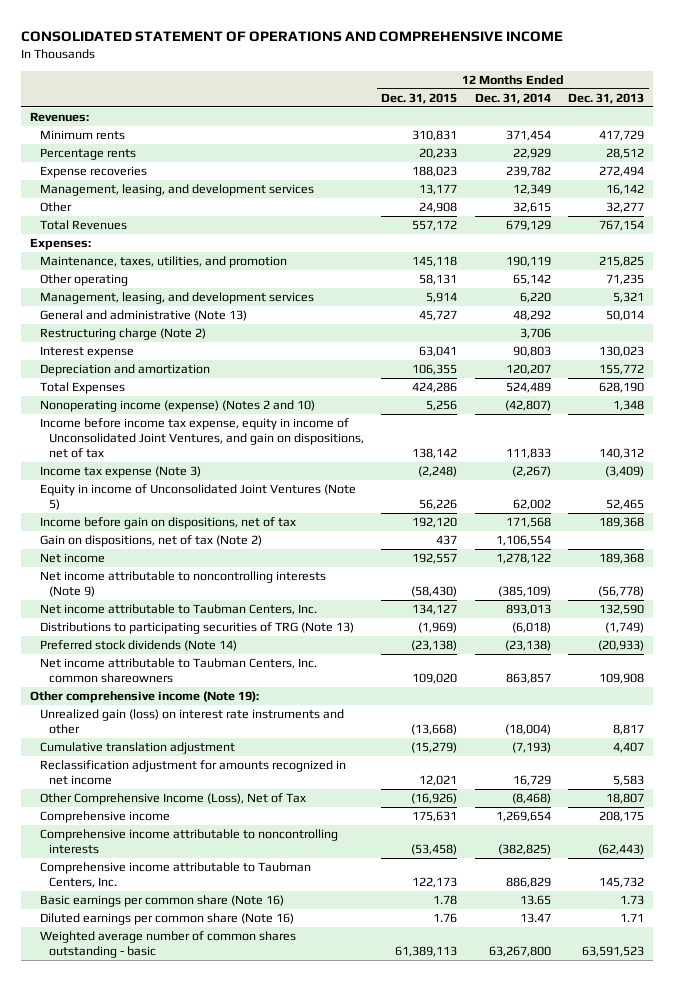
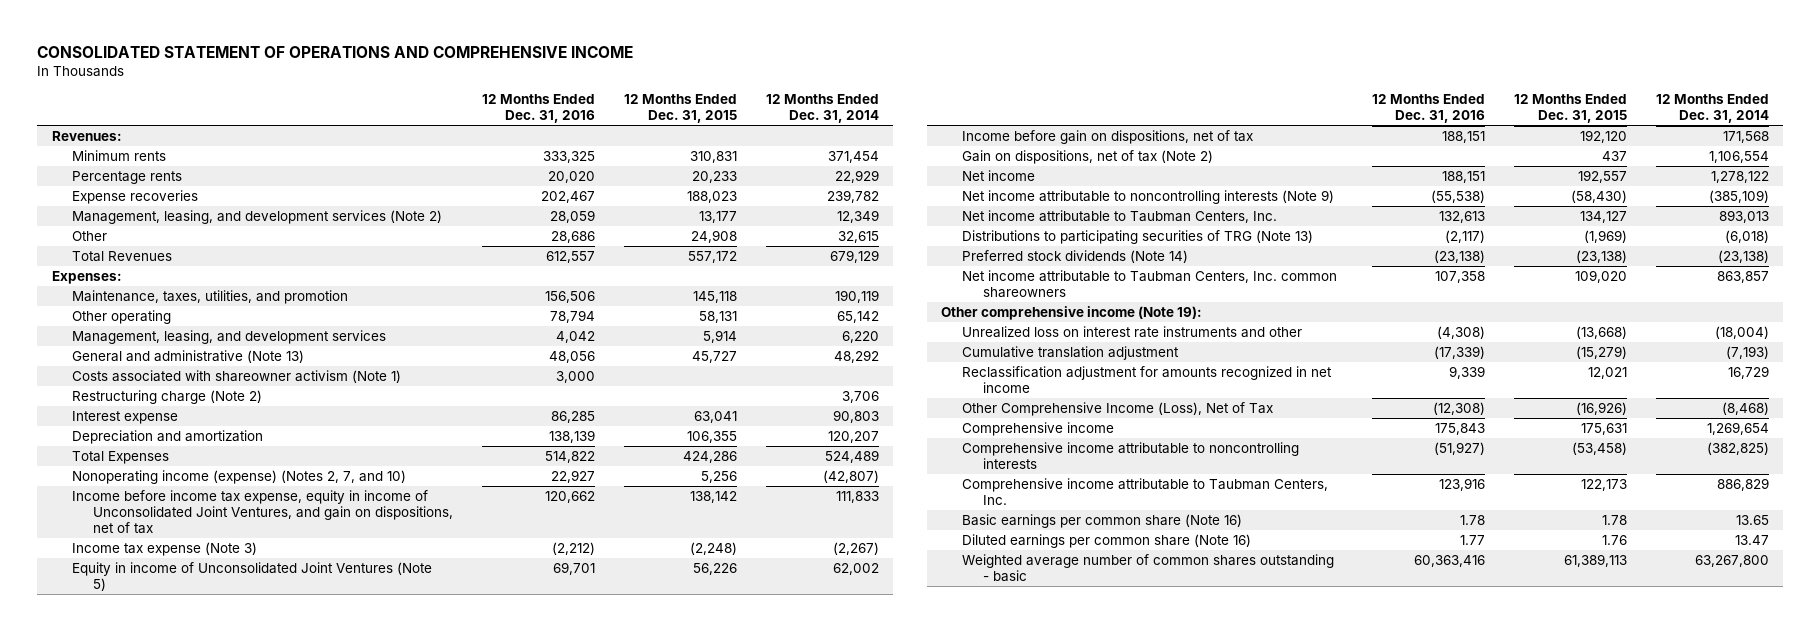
[568,92,645,104] Dec. 31, 2013 -> none
none -> [482,94,596,124] 12 Months Ended Dec. 31, 2016
[39,184,314,197] Management, leasing, and development services -> [72,209,443,224] Management, leasing, and development services (Note 2)
none -> [72,369,402,383] Costs associated with shareowner activism (Note 1)
[39,400,315,413] Nonoperating income (expense) (Notes 2 and 10) -> [72,469,407,484] Nonoperating income (expense) (Notes 2, 7, and 10)
[39,709,344,734] Unrealized gain (loss) on interest rate instruments and other -> [962,325,1303,338] Unrealized loss on interest rate instruments and other

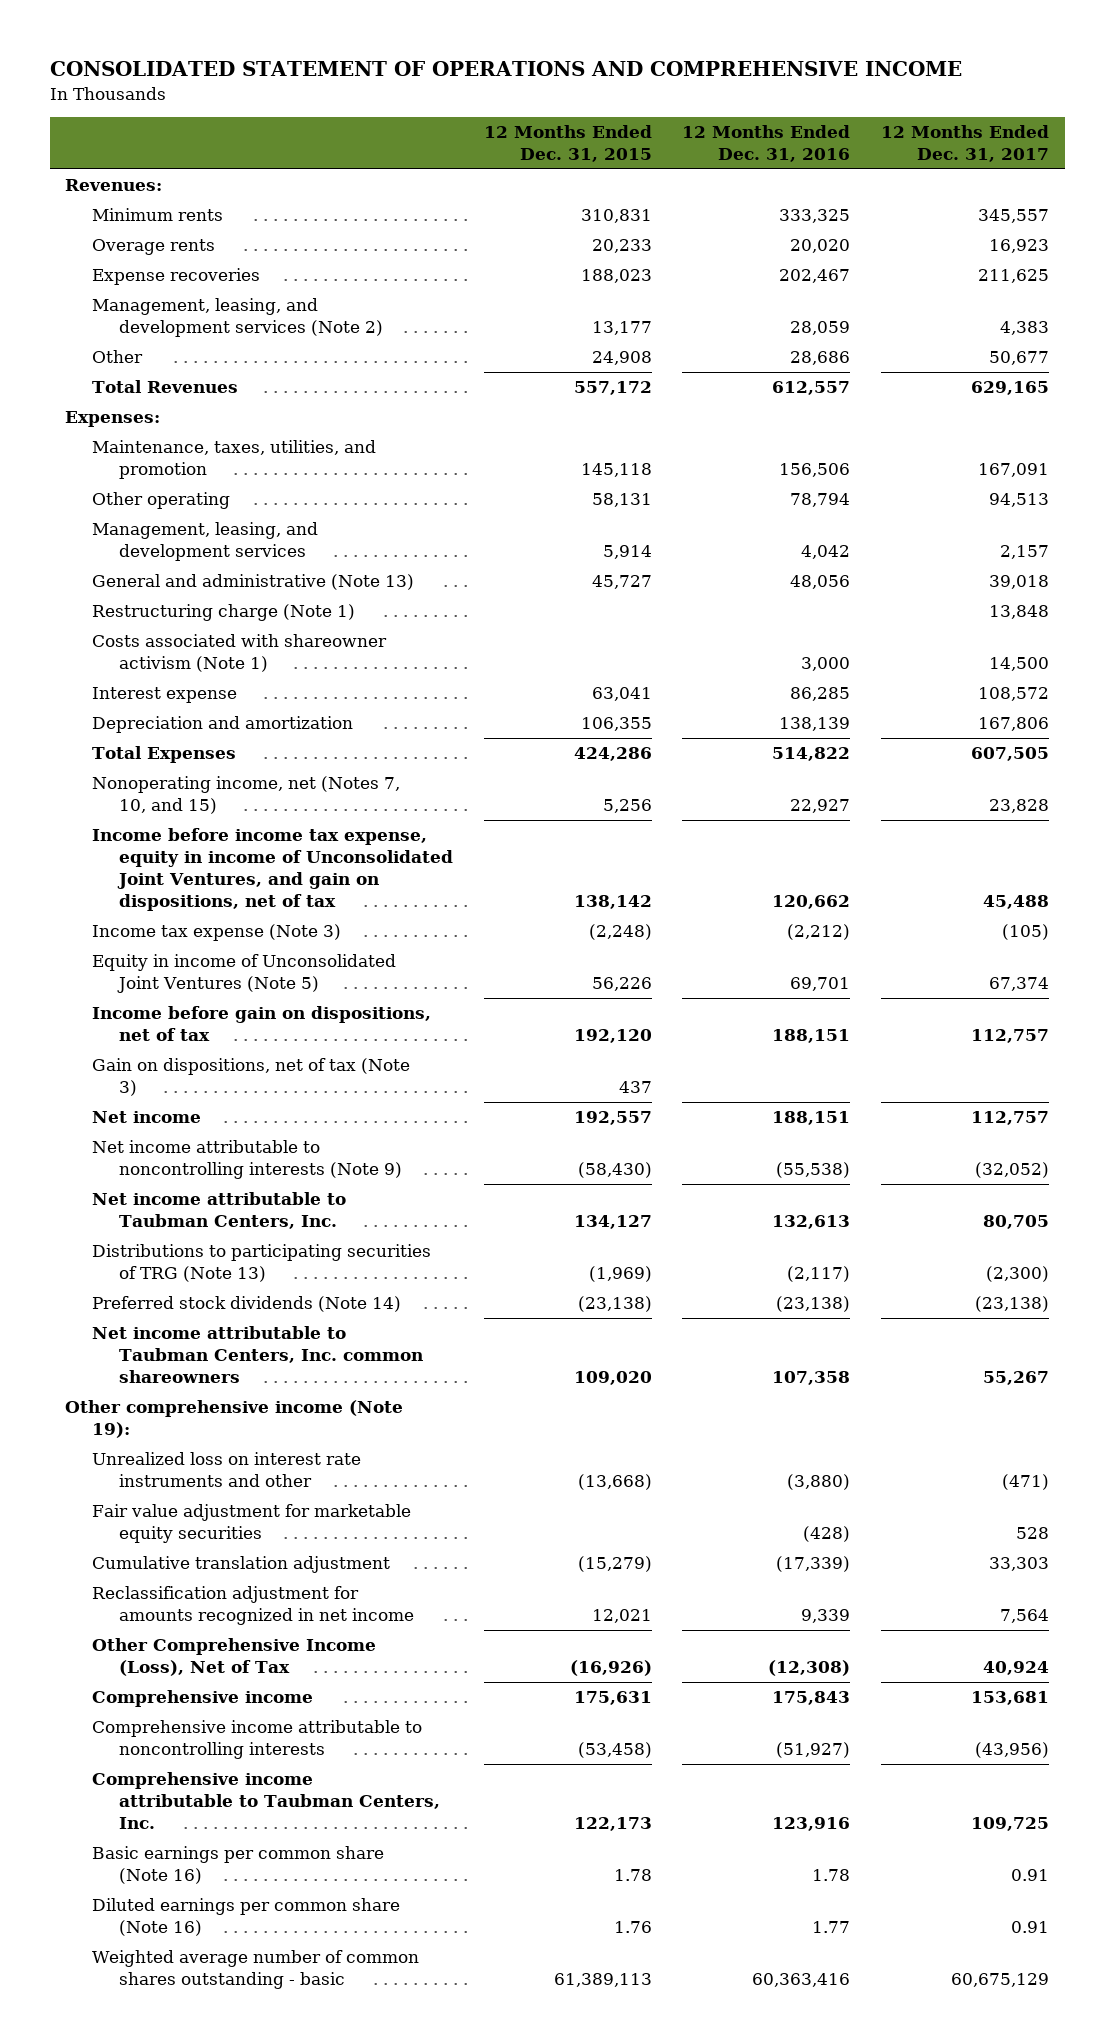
[765,94,879,124] 12 Months Ended Dec. 31, 2014 -> none
none -> [881,124,1050,162] 12 Months Ended Dec. 31, 2017
[72,170,183,184] Percentage rents -> [91,239,215,256] Overage rents
none -> [91,604,355,622] Restructuring charge (Note 1)
[72,389,263,404] Restructuring charge (Note 2) -> none
[72,469,407,484] Nonoperating income (expense) (Notes 2, 7, and 10) -> [91,776,400,815] Nonoperating income, net (Notes 7, 10, and 15)
[962,149,1214,164] Gain on dispositions, net of tax (Note 2) -> [91,1058,410,1097] Gain on dispositions, net of tax (Note 3)
[1436,325,1485,339] (4,308) -> [787,1474,851,1491] (3,880)
none -> [91,1504,411,1544] Fair value adjustment for marketable equity securities

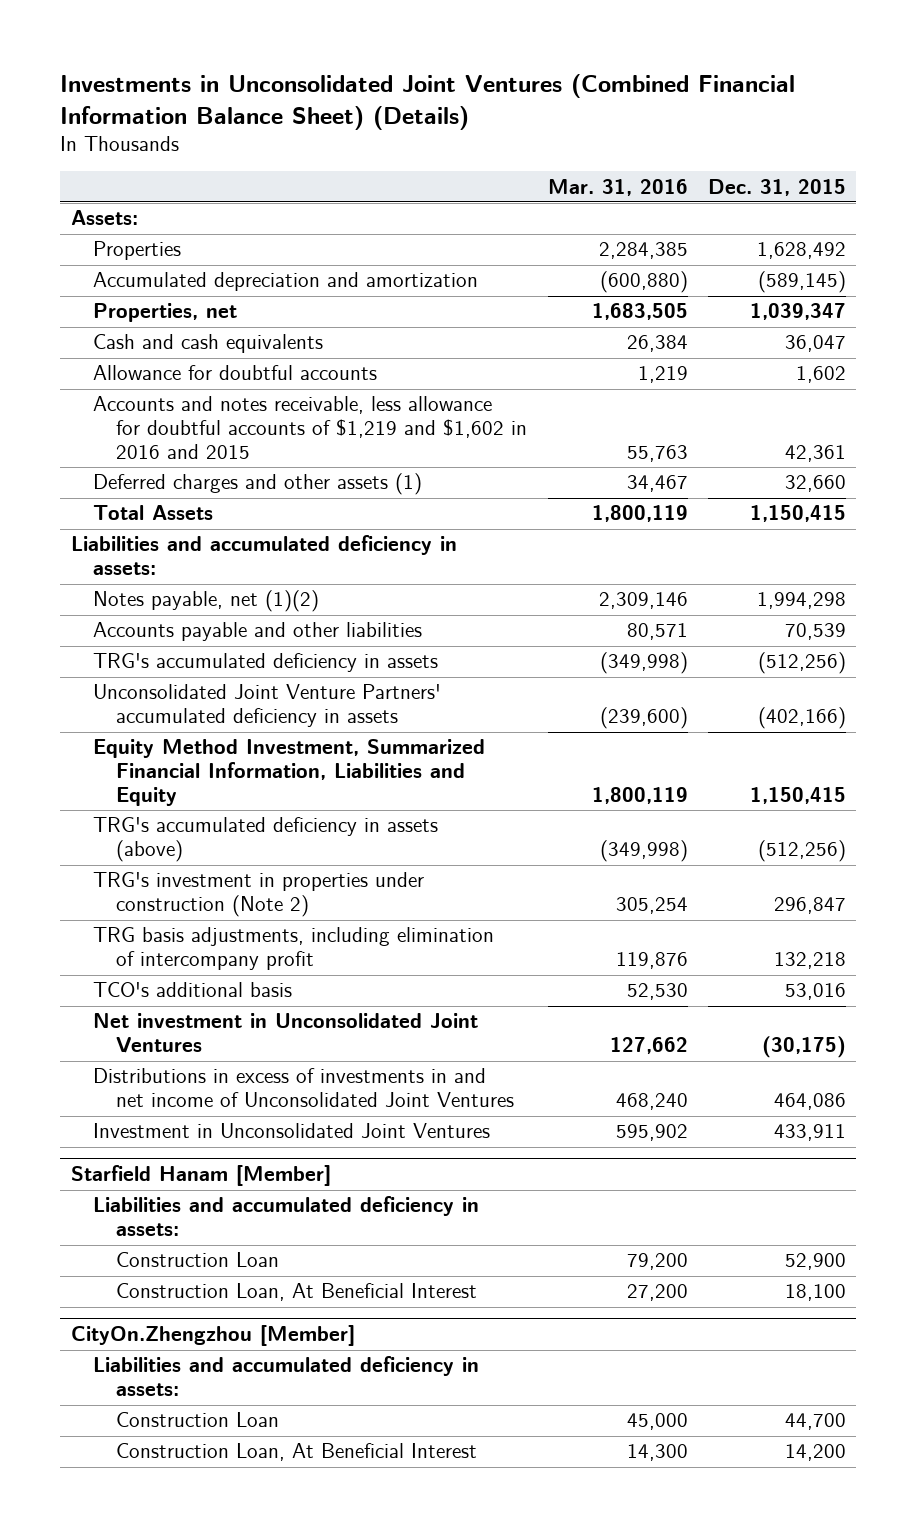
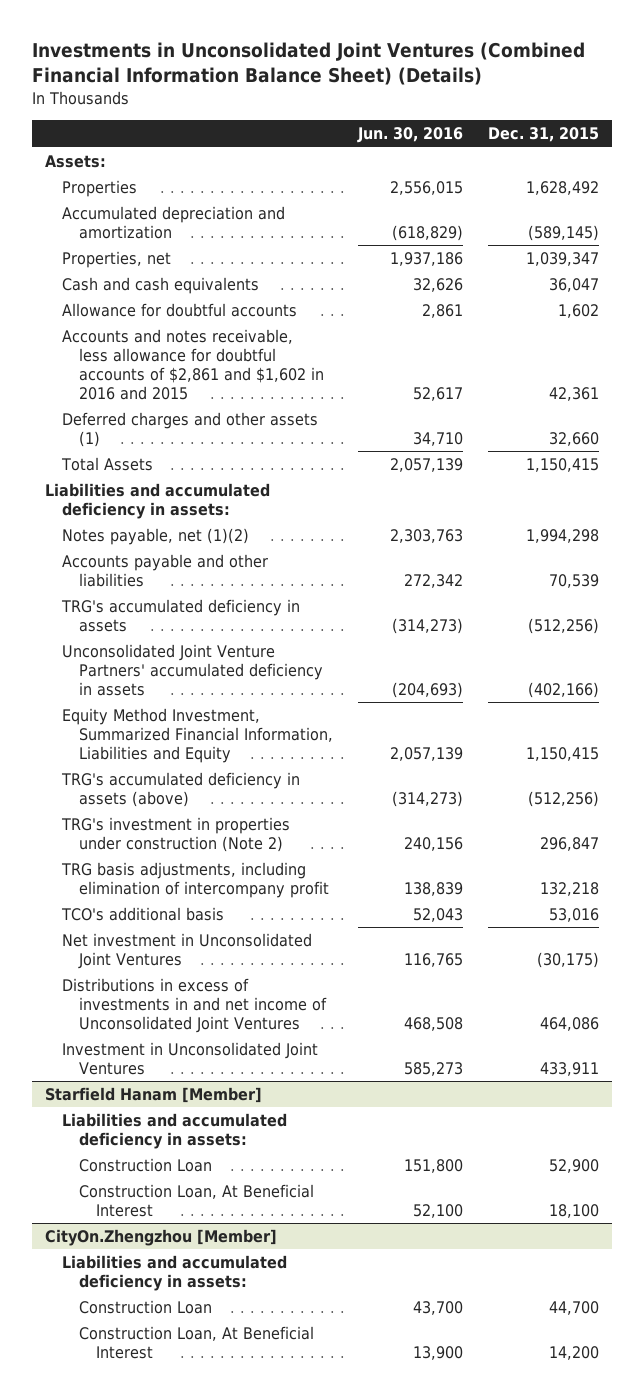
[547,178,688,196] Mar. 31, 2016 -> none
none -> [356,127,463,144] Jun. 30, 2016
[93,396,527,460] Accounts and notes receivable, less allowance for doubtful accounts of $1,219 and $1,602 in 2016 and 2015 -> [61,329,324,400] Accounts and notes receivable, less allowance for doubtful accounts of $2,861 and $1,602 in 2016 and 2015

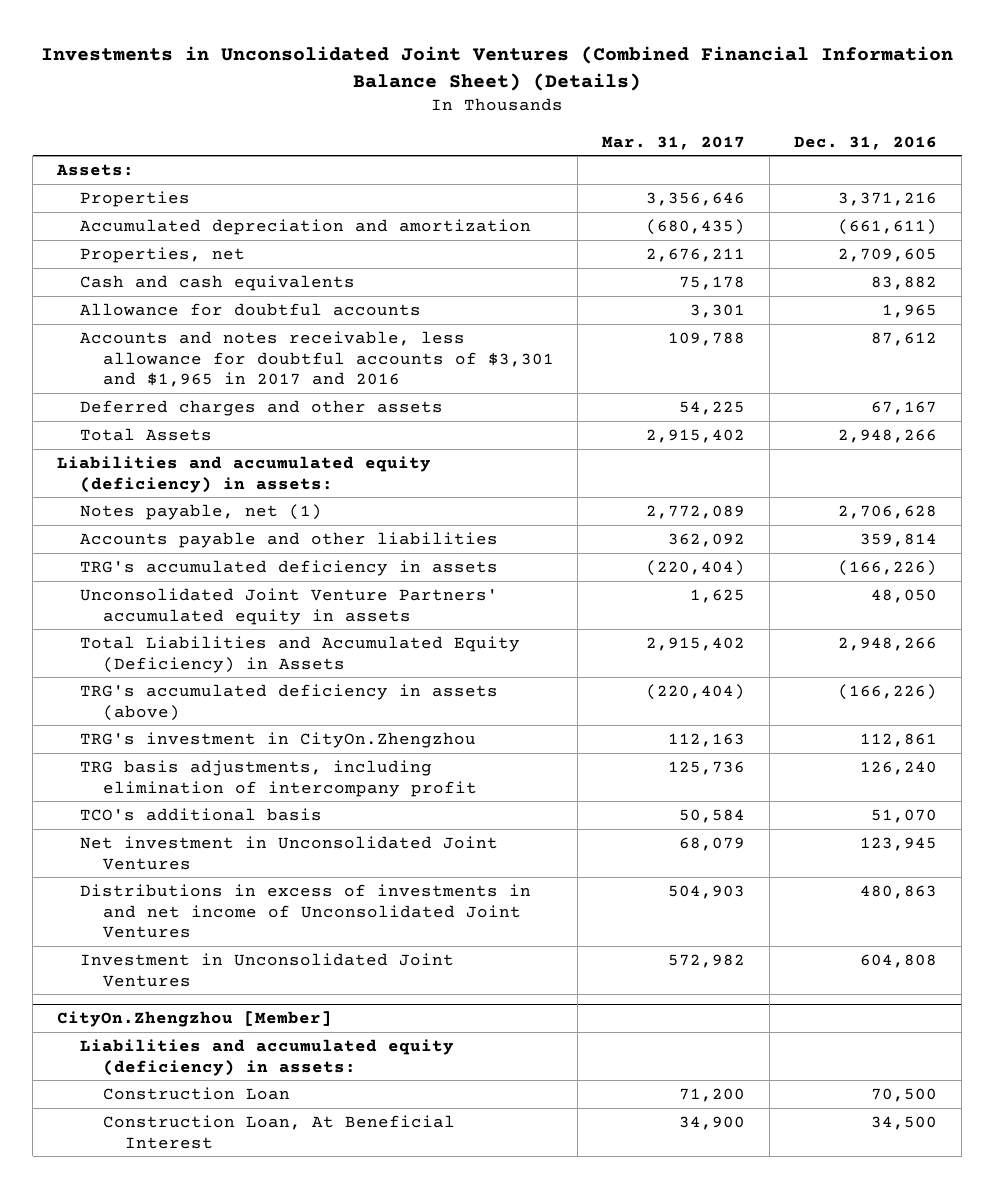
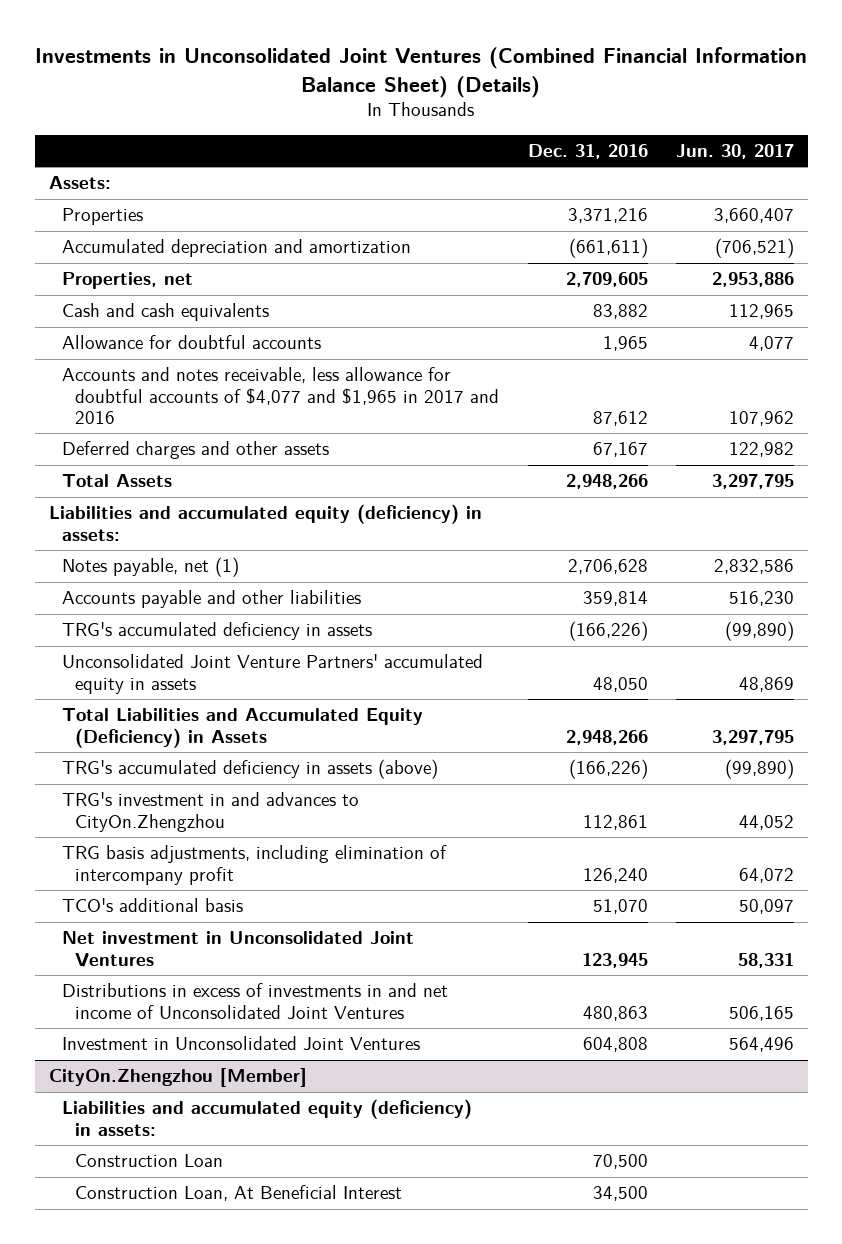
[602,135,746,150] Mar. 31, 2017 -> none
none -> [675,144,794,160] Jun. 30, 2017
[79,330,554,388] Accounts and notes receivable, less allowance for doubtful accounts of $3,301 and $1,965 in 2017 and 2016 -> [61,367,500,424] Accounts and notes receivable, less allowance for doubtful accounts of $4,077 and $1,965 in 2017 and 2016
[79,731,476,748] TRG's investment in CityOn.Zhengzhou -> [61,792,359,832] TRG's investment in and advances to CityOn.Zhengzhou

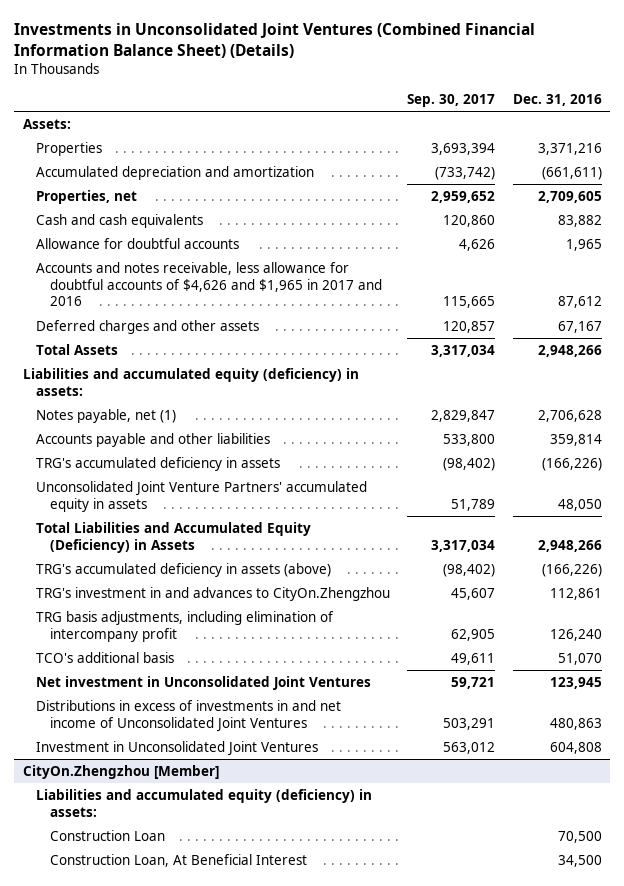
[675,144,794,160] Jun. 30, 2017 -> none
none -> [407,94,496,108] Sep. 30, 2017
[61,367,500,424] Accounts and notes receivable, less allowance for doubtful accounts of $4,077 and $1,965 in 2017 and 2016 -> [36,261,382,307] Accounts and notes receivable, less allowance for doubtful accounts of $4,626 and $1,965 in 2017 and 2016

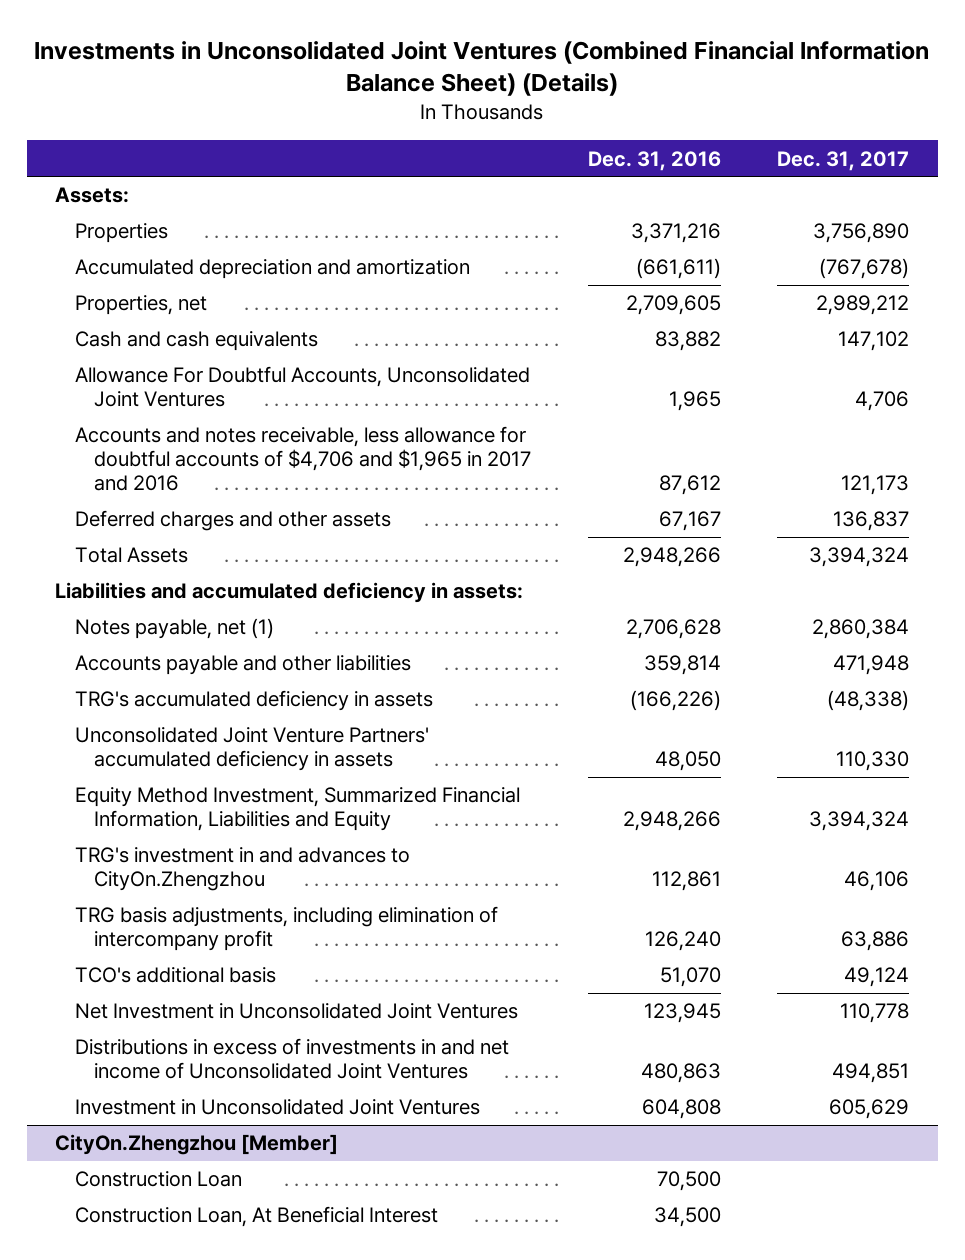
[407,94,496,108] Sep. 30, 2017 -> none
none -> [777,150,910,171] Dec. 31, 2017
[36,237,240,249] Allowance for doubtful accounts -> [74,366,530,408] Allowance For Doubtful Accounts, Unconsolidated Joint Ventures
[36,261,382,307] Accounts and notes receivable, less allowance for doubtful accounts of $4,626 and $1,965 in 2017 and 2016 -> [74,426,532,492] Accounts and notes receivable, less allowance for doubtful accounts of $4,706 and $1,965 in 2017 and 2016
[22,367,359,396] Liabilities and accumulated equity (deficiency) in assets: -> [55,582,524,604] Liabilities and accumulated deficiency in assets:
[36,562,332,577] TRG's accumulated deficiency in assets (above) -> none
[36,480,368,512] Unconsolidated Joint Venture Partners' accumulated equity in assets -> [74,727,429,772] Unconsolidated Joint Venture Partners' accumulated deficiency in assets
[36,521,312,553] Total Liabilities and Accumulated Equity (Deficiency) in Assets -> [74,787,520,832] Equity Method Investment, Summarized Financial Information, Liabilities and Equity
[36,675,372,690] Net investment in Unconsolidated Joint Ventures -> [74,1003,518,1020] Net Investment in Unconsolidated Joint Ventures
[36,788,373,817] Liabilities and accumulated equity (deficiency) in assets: -> none

